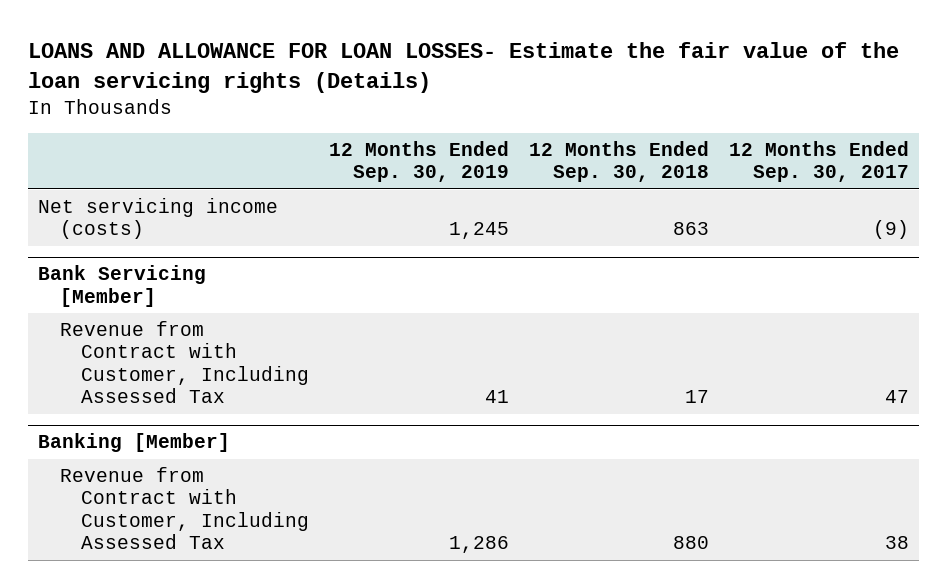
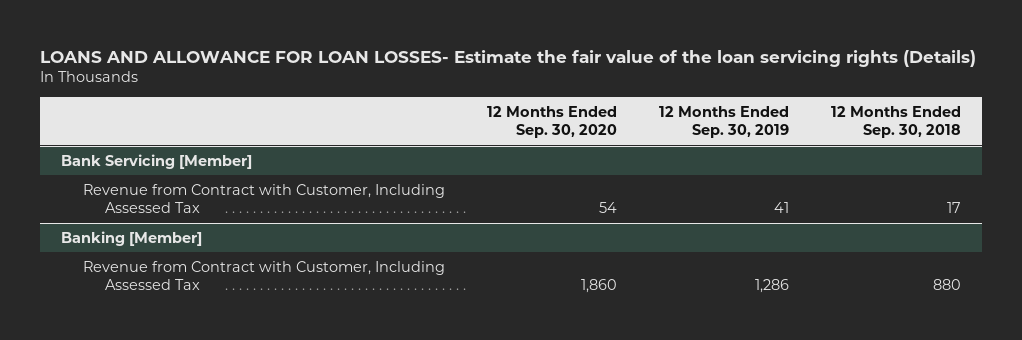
[728,140,909,183] 12 Months Ended Sep. 30, 2017 -> none
none -> [486,105,617,139] 12 Months Ended Sep. 30, 2020
[37,198,278,240] Net servicing income (costs) -> none

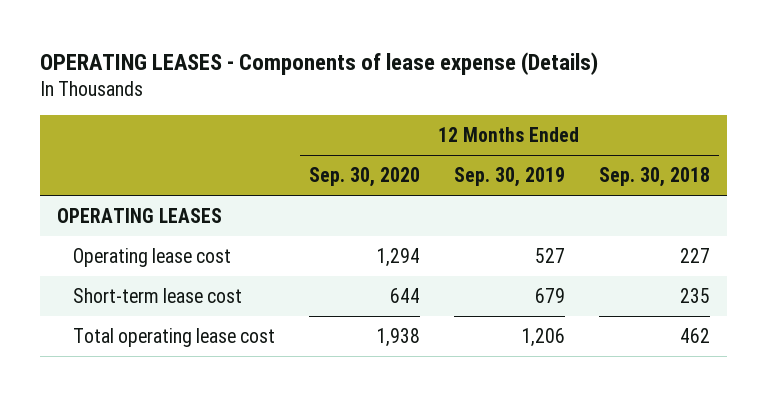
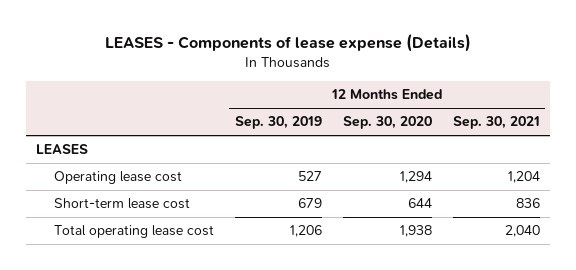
[39,51,598,75] OPERATING LEASES - Components of lease expense (Details) -> [104,33,471,52] LEASES - Components of lease expense (Details)
[598,167,710,188] Sep. 30, 2018 -> none
none -> [452,116,540,130] Sep. 30, 2021
[56,207,222,223] OPERATING LEASES -> [36,144,89,155] LEASES

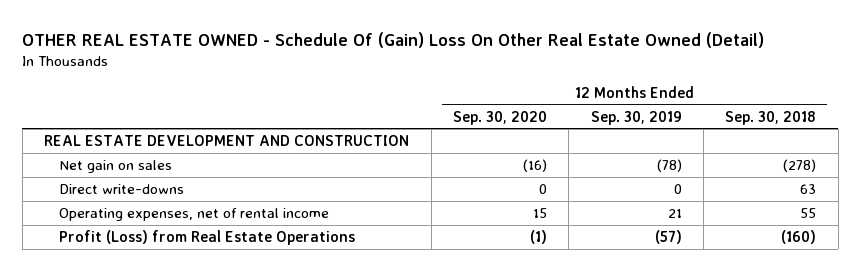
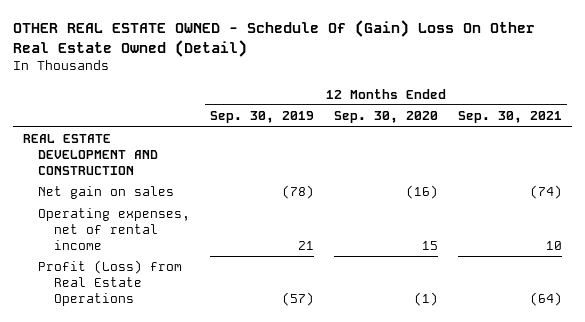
[725,110,817,125] Sep. 30, 2018 -> none
none -> [457,111,562,124] Sep. 30, 2021
[58,183,184,194] Direct write-downs -> none

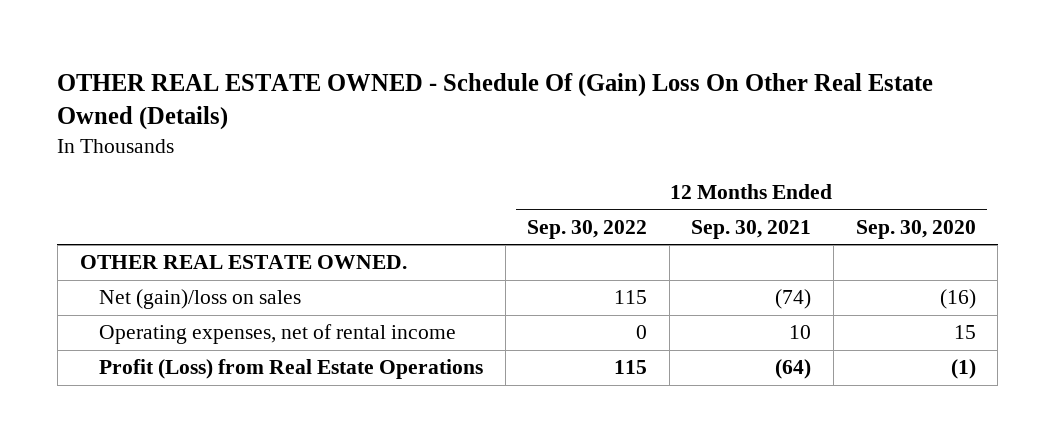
[13,20,536,58] OTHER REAL ESTATE OWNED - Schedule Of (Gain) Loss On Other Real Estate Owned (Detail) -> [57,72,934,131] OTHER REAL ESTATE OWNED - Schedule Of (Gain) Loss On Other Real Estate Owned (Details)
[210,111,315,124] Sep. 30, 2019 -> none
none -> [527,219,648,239] Sep. 30, 2022
[23,134,159,175] REAL ESTATE DEVELOPMENT AND CONSTRUCTION -> [79,255,407,270] OTHER REAL ESTATE OWNED.
[38,186,175,200] Net gain on sales -> [98,289,301,310] Net (gain)/loss on sales

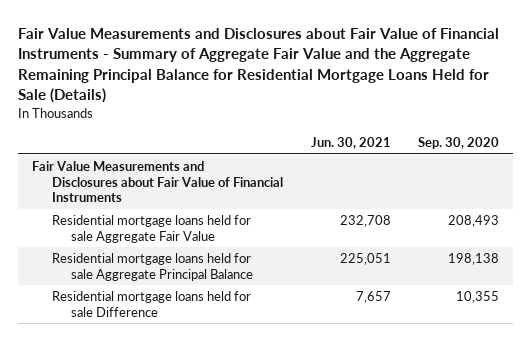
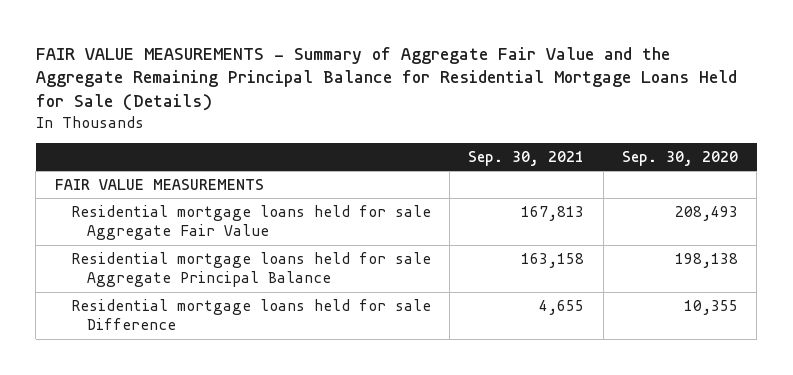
[18,27,500,103] Fair Value Measurements and Disclosures about Fair Value of Financial Instruments - Summary of Aggregate Fair Value and the Aggregate Remaining Principal Balance for Residential Mortgage Loans Held for Sale (Details) -> [35,46,737,111] FAIR VALUE MEASUREMENTS - Summary of Aggregate Fair Value and the Aggregate Remaining Principal Balance for Residential Mortgage Loans Held for Sale (Details)
[310,136,391,149] Jun. 30, 2021 -> none
none -> [468,150,585,166] Sep. 30, 2021
[32,161,283,202] Fair Value Measurements and Disclosures about Fair Value of Financial Instruments -> [54,178,264,190] FAIR VALUE MEASUREMENTS

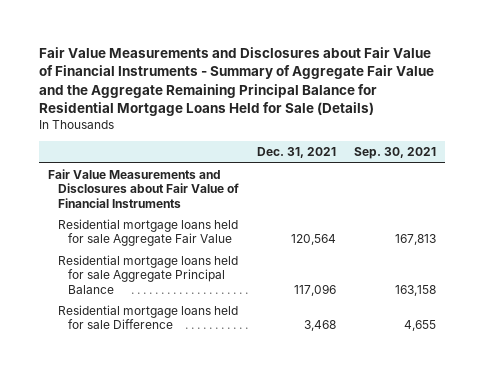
[35,46,737,111] FAIR VALUE MEASUREMENTS - Summary of Aggregate Fair Value and the Aggregate Remaining Principal Balance for Residential Mortgage Loans Held for Sale (Details) -> [39,46,435,117] Fair Value Measurements and Disclosures about Fair Value of Financial Instruments - Summary of Aggregate Fair Value and the Aggregate Remaining Principal Balance for Residential Mortgage Loans Held for Sale (Details)
[621,150,738,166] Sep. 30, 2020 -> none
none -> [257,147,337,159] Dec. 31, 2021
[54,178,264,190] FAIR VALUE MEASUREMENTS -> [48,169,240,208] Fair Value Measurements and Disclosures about Fair Value of Financial Instruments

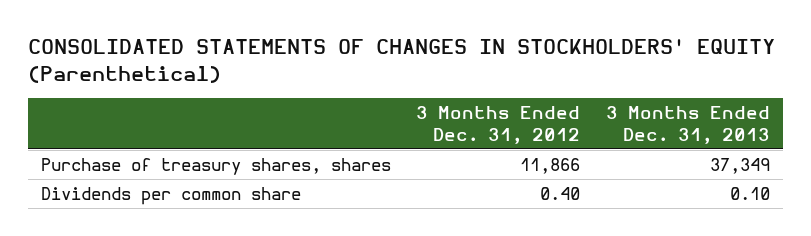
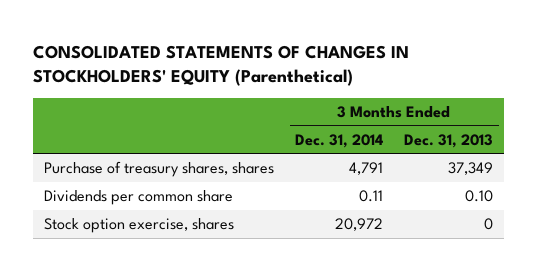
[416,106,581,144] 3 Months Ended Dec. 31, 2012 -> none
none -> [295,133,384,148] Dec. 31, 2014
none -> [43,218,234,234] Stock option exercise, shares

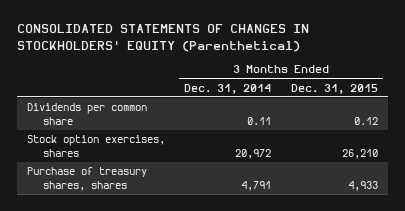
[404,133,494,148] Dec. 31, 2013 -> none
none -> [291,83,379,94] Dec. 31, 2015
[43,218,234,234] Stock option exercise, shares -> [26,135,165,157] Stock option exercises, shares
[43,161,274,178] Purchase of treasury shares, shares -> [26,167,147,191] Purchase of treasury shares, shares

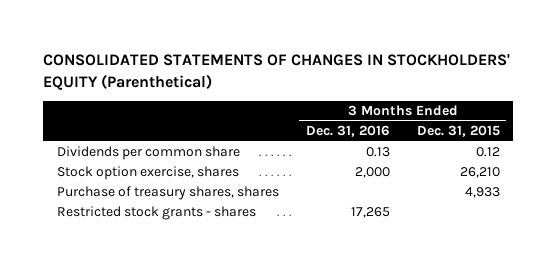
[184,83,272,94] Dec. 31, 2014 -> none
none -> [305,124,390,137] Dec. 31, 2016
[26,135,165,157] Stock option exercises, shares -> [56,166,239,181] Stock option exercise, shares
none -> [56,206,256,221] Restricted stock grants - shares

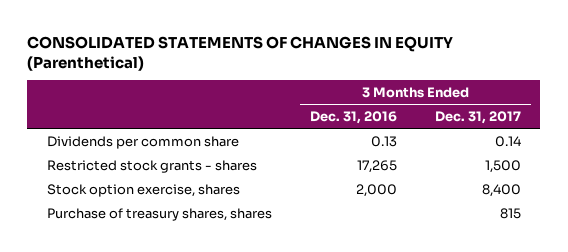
[43,54,511,90] CONSOLIDATED STATEMENTS OF CHANGES IN STOCKHOLDERS' EQUITY (Parenthetical) -> [27,35,454,71] CONSOLIDATED STATEMENTS OF CHANGES IN EQUITY (Parenthetical)
[416,124,500,137] Dec. 31, 2015 -> none
none -> [435,110,522,124] Dec. 31, 2017
[56,206,256,221] Restricted stock grants - shares -> [46,159,257,173] Restricted stock grants - shares

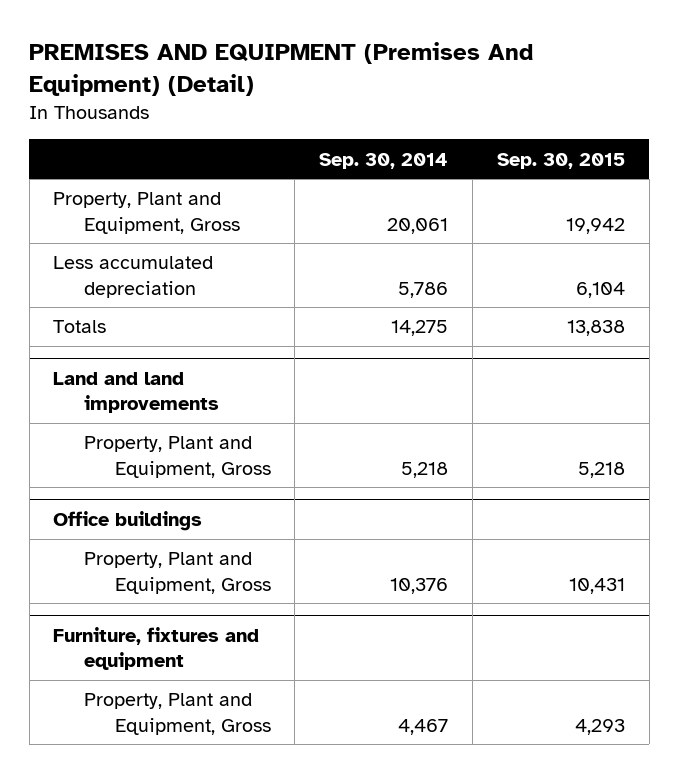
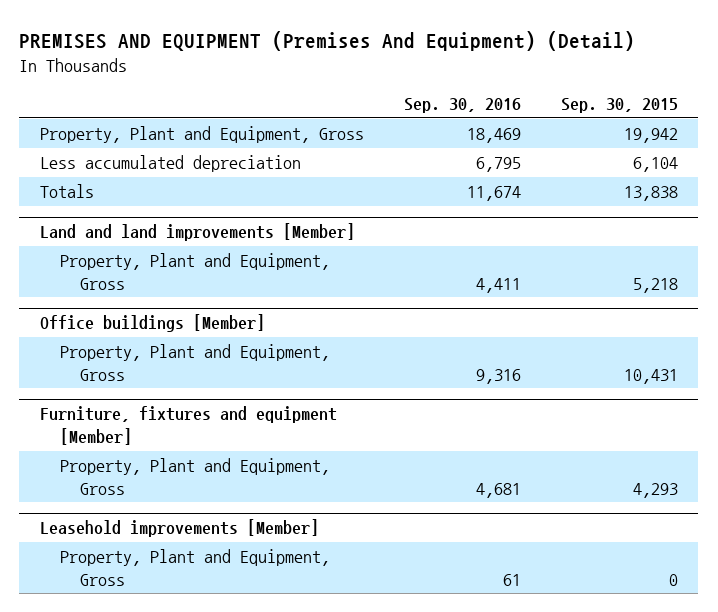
[319,152,449,169] Sep. 30, 2014 -> none
none -> [403,98,521,114] Sep. 30, 2016
[53,372,220,414] Land and land improvements -> [39,223,355,242] Land and land improvements [Member]
[53,511,203,532] Office buildings -> [39,314,265,333] Office buildings [Member]
[53,627,260,671] Furniture, fixtures and equipment -> [39,406,337,446] Furniture, fixtures and equipment [Member]
none -> [39,519,319,538] Leasehold improvements [Member]
none -> [59,548,330,586] Property, Plant and Equipment, Gross

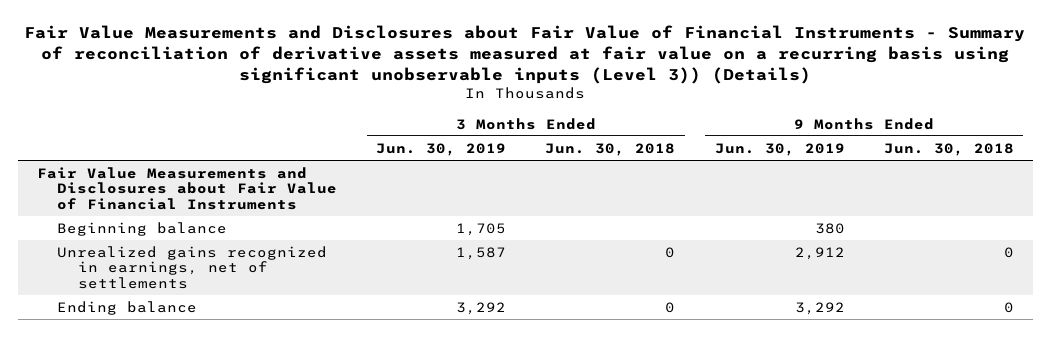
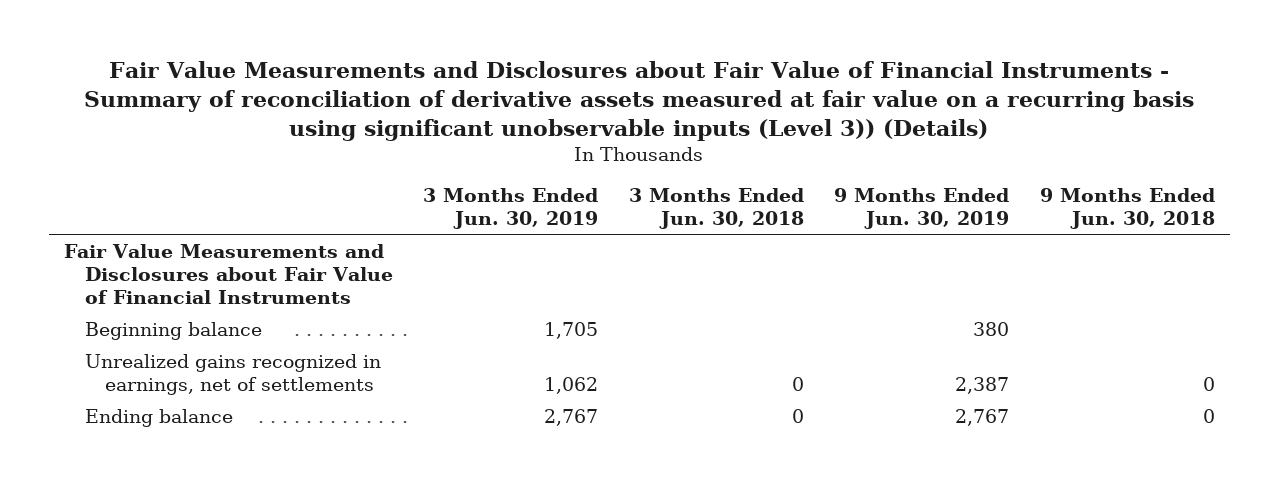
[456,246,507,260] 1,587 -> [544,376,599,394] 1,062
[794,246,845,260] 2,912 -> [955,376,1010,394] 2,387
[456,301,507,315] 3,292 -> [544,408,599,426] 2,767
[794,301,845,315] 3,292 -> [955,408,1010,426] 2,767

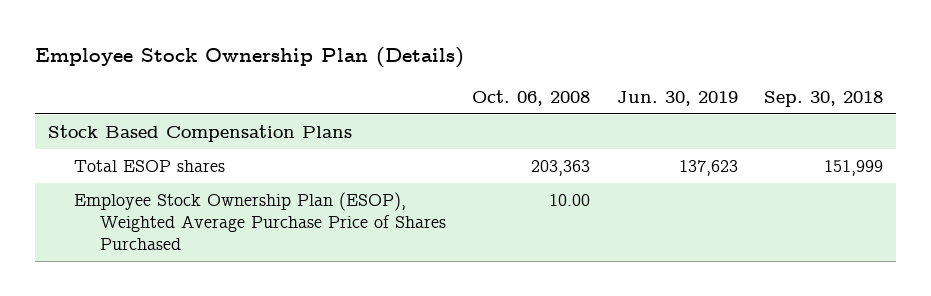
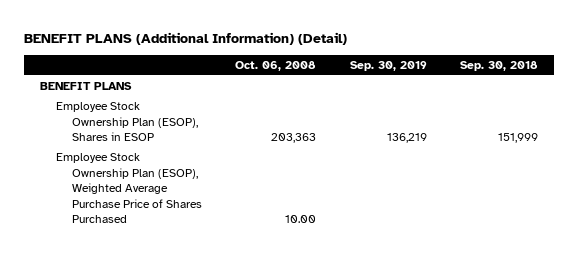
[35,47,465,69] Employee Stock Ownership Plan (Details) -> [23,31,347,45] BENEFIT PLANS (Additional Information) (Detail)
[616,90,738,106] Jun. 30, 2019 -> none
none -> [349,60,427,71] Sep. 30, 2019
[48,124,353,142] Stock Based Compensation Plans -> none
none -> [40,82,133,91] BENEFIT PLANS
[74,159,226,172] Total ESOP shares -> [56,102,198,142] Employee Stock Ownership Plan (ESOP), Shares in ESOP

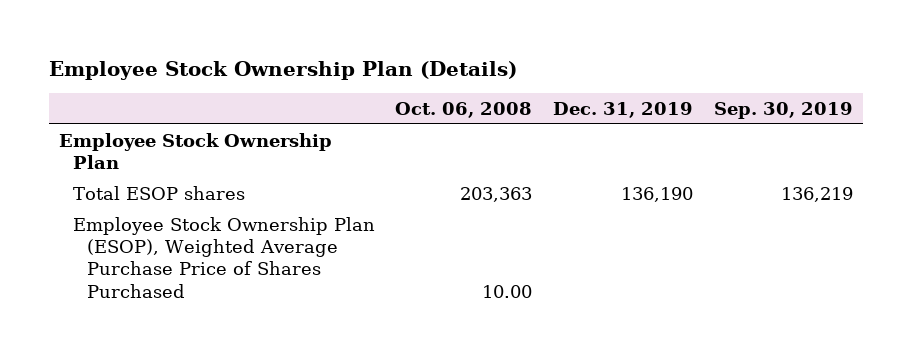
[23,31,347,45] BENEFIT PLANS (Additional Information) (Detail) -> [48,60,517,80] Employee Stock Ownership Plan (Details)
[459,60,538,71] Sep. 30, 2018 -> none
none -> [553,101,694,118] Dec. 31, 2019
[40,82,133,91] BENEFIT PLANS -> none
none -> [58,132,332,169] Employee Stock Ownership Plan
[56,102,198,142] Employee Stock Ownership Plan (ESOP), Shares in ESOP -> [72,185,245,200] Total ESOP shares

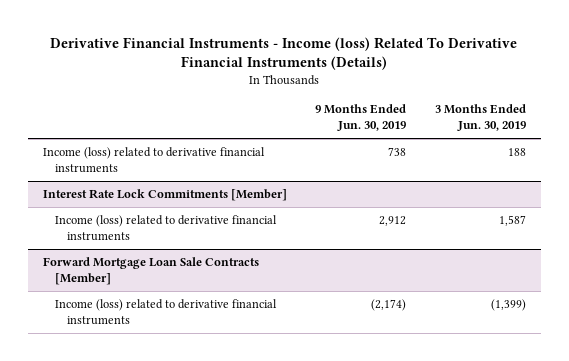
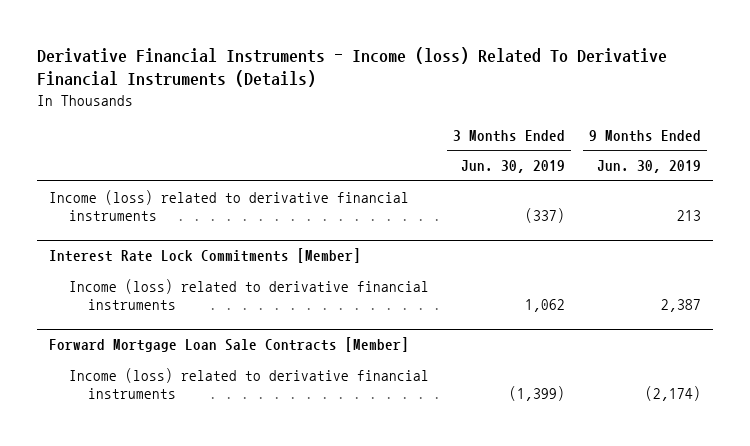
[388,146,407,156] 738 -> [676,210,701,222] 213
[508,147,527,156] 188 -> [524,208,565,224] (337)
[379,215,407,226] 2,912 -> [660,299,701,313] 2,387
[499,214,527,226] 1,587 -> [524,299,565,313] 1,062

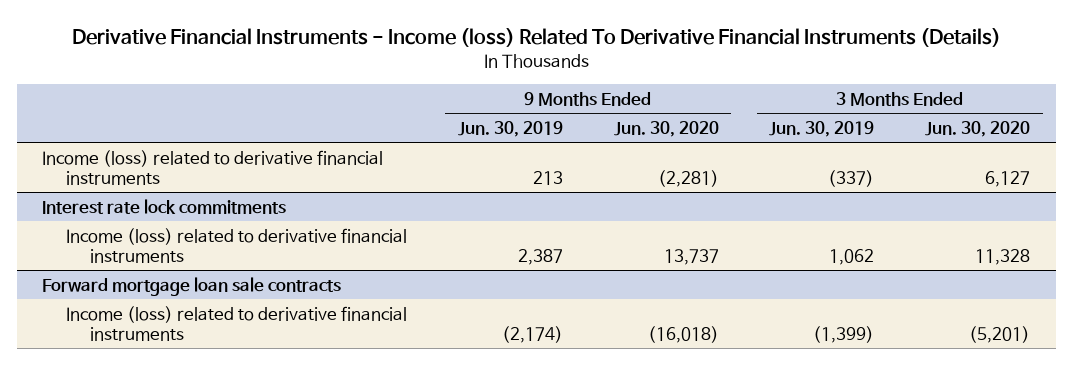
none -> [613,120,719,137] Jun. 30, 2020
none -> [925,120,1031,137] Jun. 30, 2020
[49,248,362,264] Interest Rate Lock Commitments [Member] -> [42,198,287,214] Interest rate lock commitments
[49,337,410,353] Forward Mortgage Loan Sale Contracts [Member] -> [42,276,342,296] Forward mortgage loan sale contracts

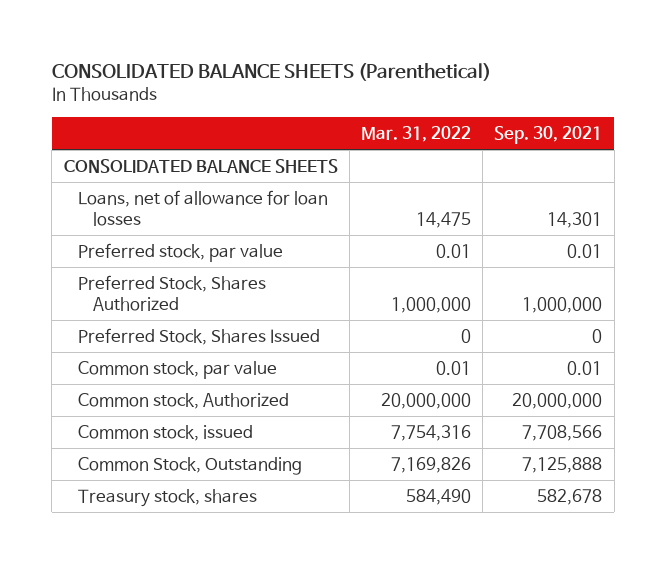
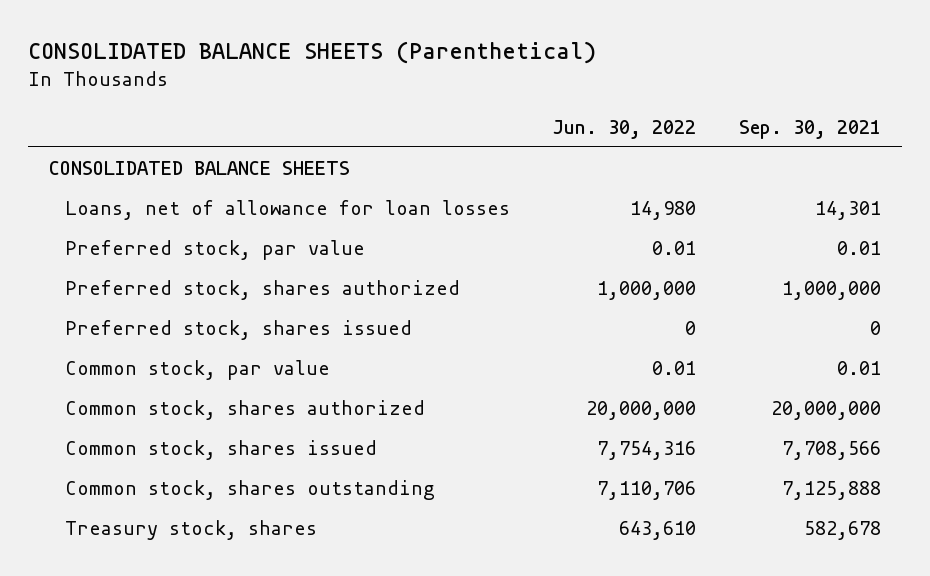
[360,126,471,143] Mar. 31, 2022 -> none
none -> [552,119,697,139] Jun. 30, 2022
[78,275,267,312] Preferred Stock, Shares Authorized -> [64,280,460,301] Preferred stock, shares authorized
[78,328,321,346] Preferred Stock, Shares Issued -> [64,320,412,341] Preferred stock, shares issued
[78,393,290,410] Common stock, Authorized -> [64,400,425,421] Common stock, shares authorized
[78,425,254,442] Common stock, issued -> [64,440,377,461] Common stock, shares issued
[78,457,303,476] Common Stock, Outstanding -> [64,480,435,501] Common stock, shares outstanding

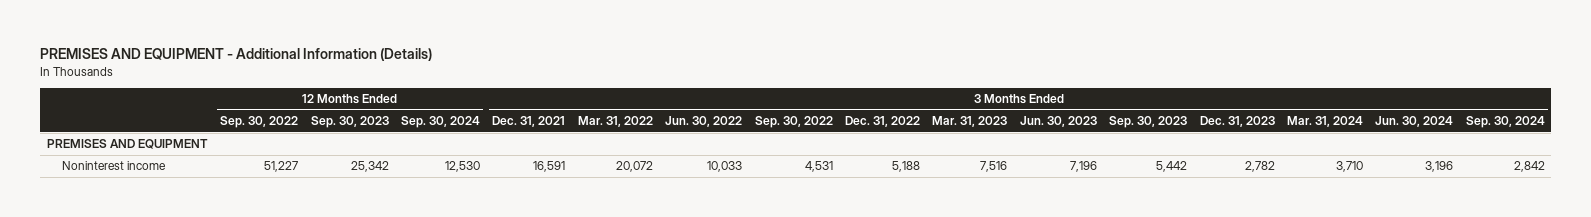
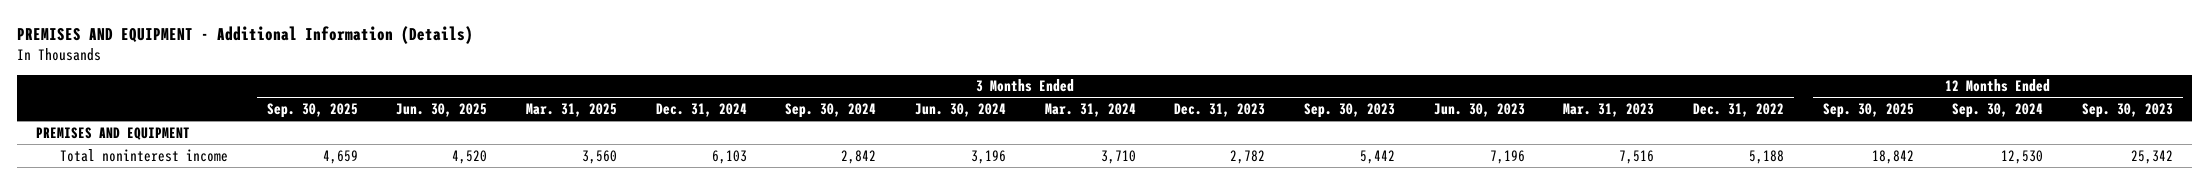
[220,116,299,129] Sep. 30, 2022 -> none
[492,116,566,128] Dec. 31, 2021 -> none
[577,116,653,128] Mar. 31, 2022 -> none
[665,116,743,128] Jun. 30, 2022 -> none
[754,116,833,129] Sep. 30, 2022 -> none
none -> [266,102,358,118] Sep. 30, 2025
none -> [396,102,488,117] Jun. 30, 2025
none -> [525,102,617,117] Mar. 31, 2025
none -> [655,102,747,117] Dec. 31, 2024
none -> [1822,102,1914,118] Sep. 30, 2025
[61,161,166,171] Noninterest income -> [59,148,228,162] Total noninterest income

